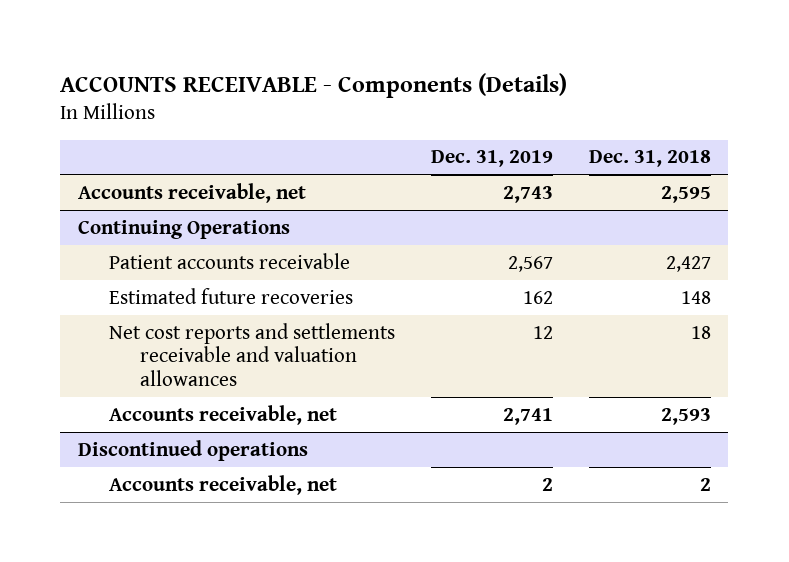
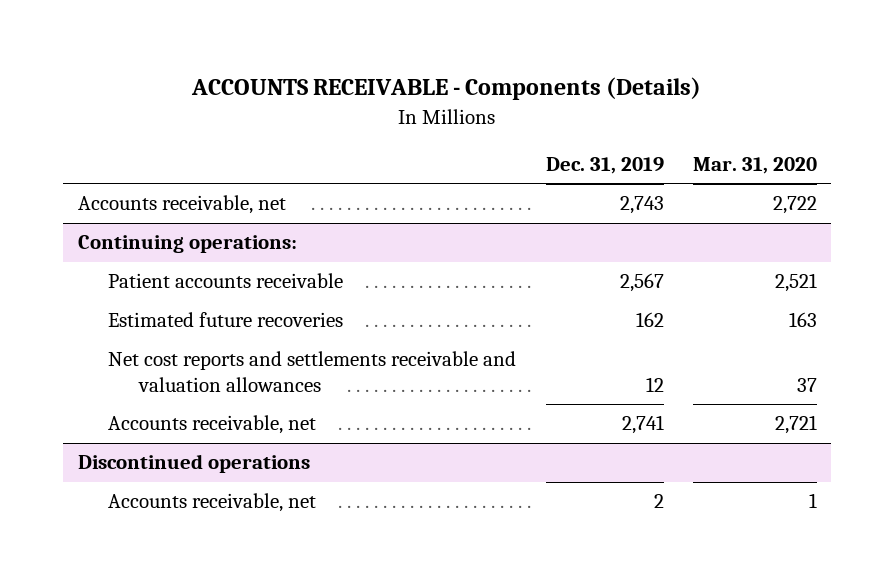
[588,150,711,168] Dec. 31, 2018 -> none
none -> [692,156,817,174] Mar. 31, 2020
[78,219,291,239] Continuing Operations -> [77,235,297,254] Continuing operations:

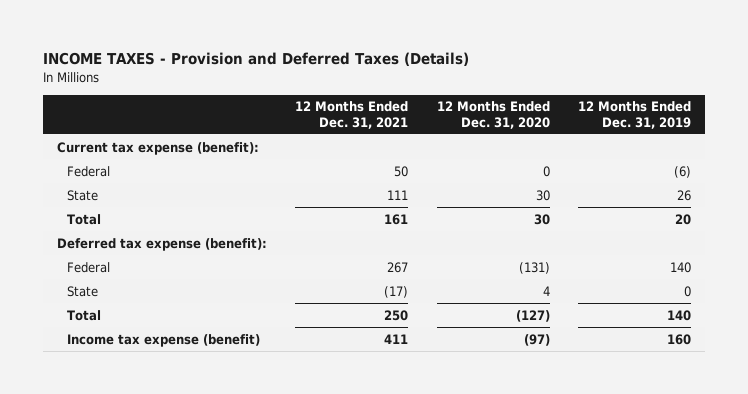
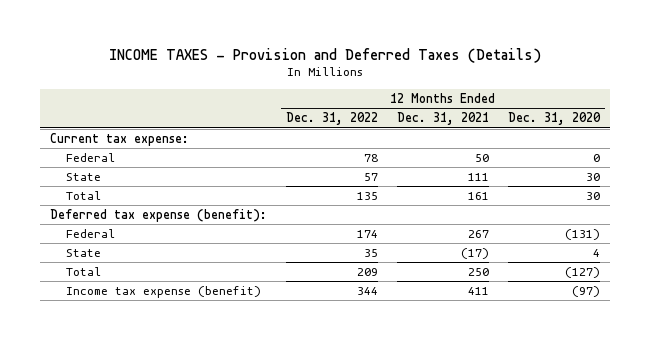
[577,101,691,129] 12 Months Ended Dec. 31, 2019 -> none
none -> [285,112,378,126] Dec. 31, 2022
[57,141,260,155] Current tax expense (benefit): -> [49,132,189,146] Current tax expense:

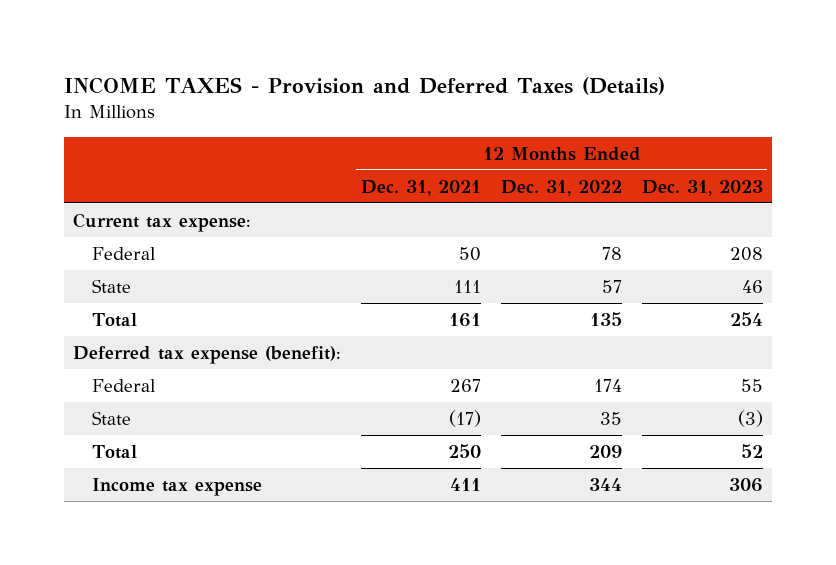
[508,112,602,126] Dec. 31, 2020 -> none
none -> [641,179,763,196] Dec. 31, 2023
[65,285,261,298] Income tax expense (benefit) -> [92,477,263,496] Income tax expense

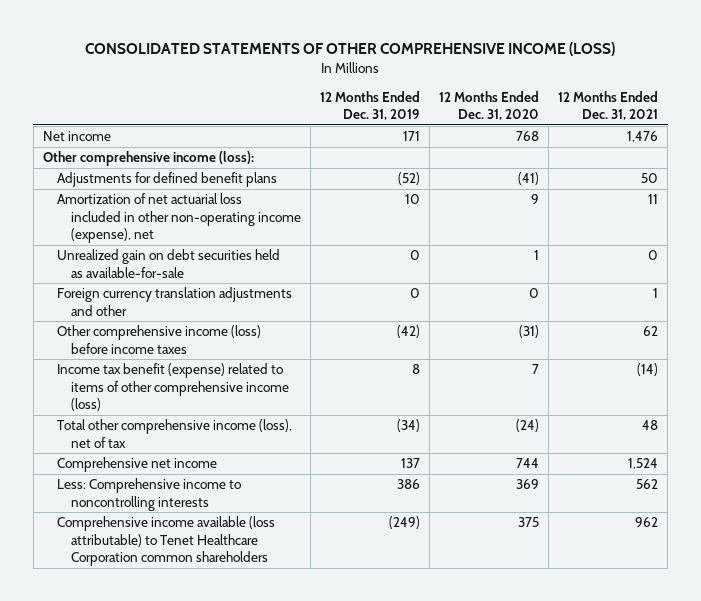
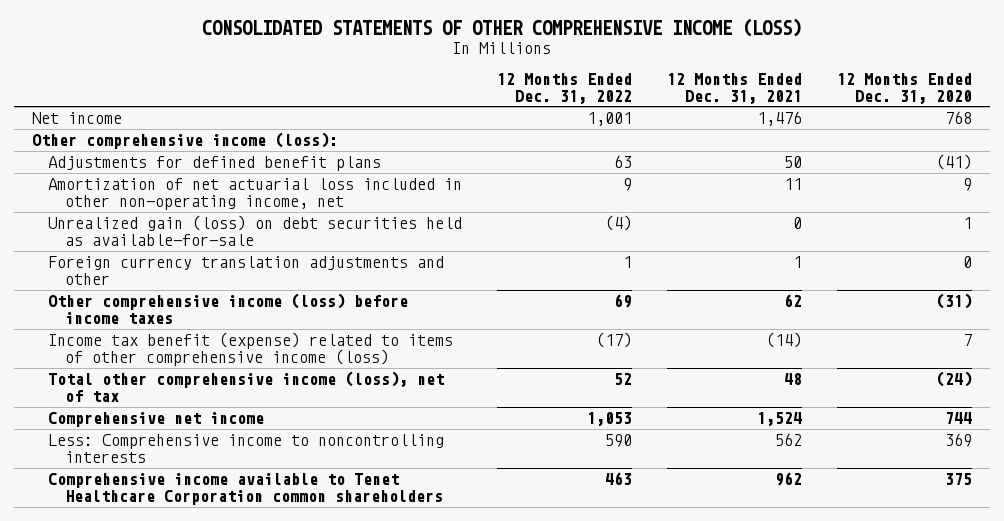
[320,90,421,120] 12 Months Ended Dec. 31, 2019 -> none
none -> [497,72,633,104] 12 Months Ended Dec. 31, 2022
[56,193,302,243] Amortization of net actuarial loss included in other non-operating income (expense), net -> [48,178,463,211] Amortization of net actuarial loss included in other non-operating income, net
[56,249,280,278] Unrealized gain on debt securities held as available-for-sale -> [48,215,463,247] Unrealized gain (loss) on debt securities held as available-for-sale
[56,516,275,566] Comprehensive income available (loss attributable) to Tenet Healthcare Corporation common shareholders -> [48,473,444,506] Comprehensive income available to Tenet Healthcare Corporation common shareholders

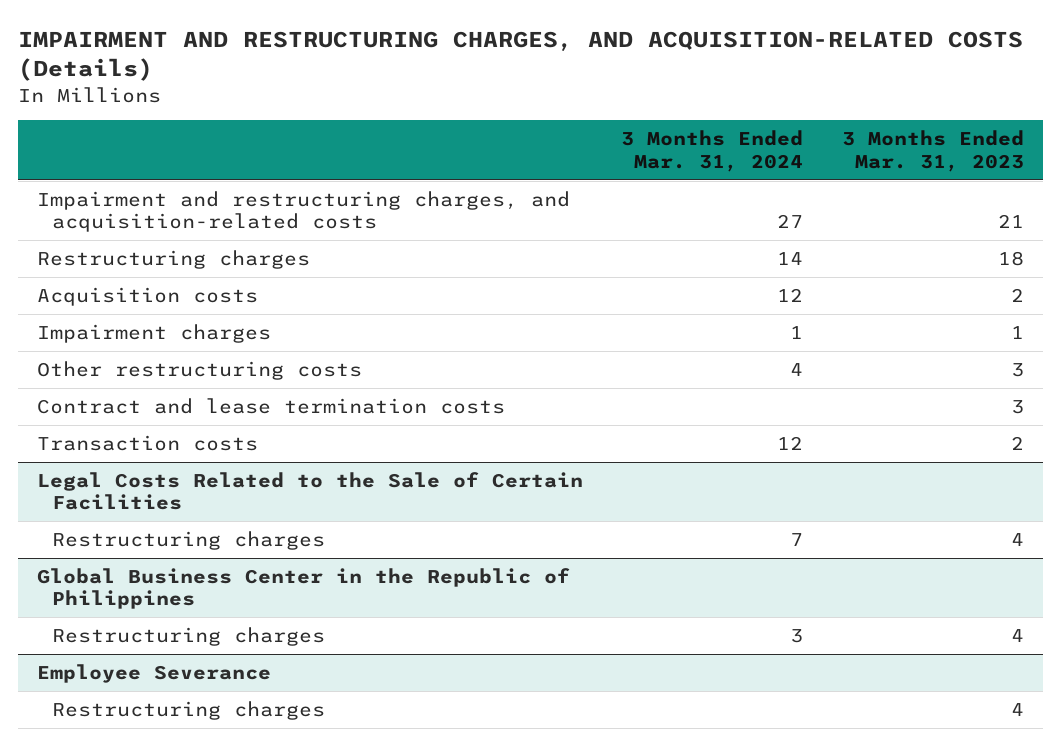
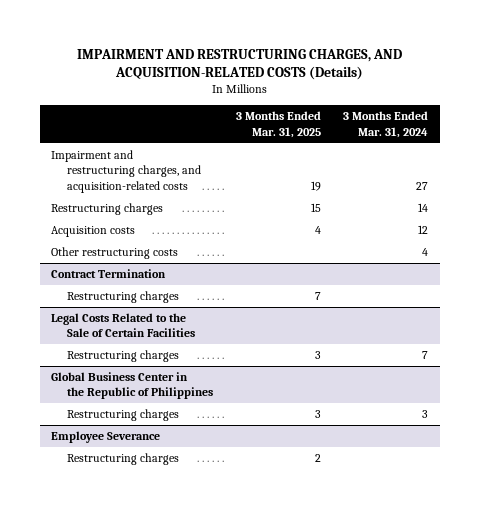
[841,130,1024,172] 3 Months Ended Mar. 31, 2023 -> none
none -> [235,111,321,138] 3 Months Ended Mar. 31, 2025
[37,323,272,343] Impairment charges -> none
[37,397,506,414] Contract and lease termination costs -> none
[37,434,259,451] Transaction costs -> none
none -> [51,268,167,278] Contract Termination
none -> [66,290,179,303] Restructuring charges

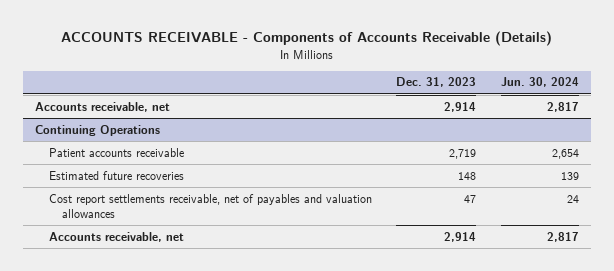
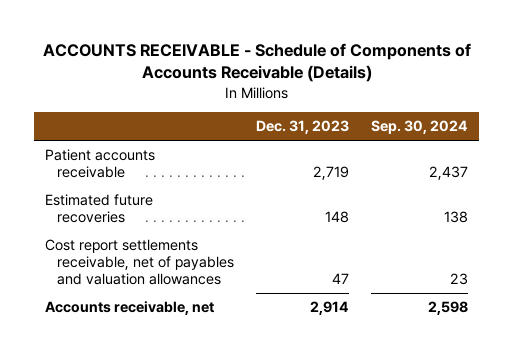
[60,31,552,47] ACCOUNTS RECEIVABLE - Components of Accounts Receivable (Details) -> [42,43,471,83] ACCOUNTS RECEIVABLE - Schedule of Components of Accounts Receivable (Details)
[500,77,579,88] Jun. 30, 2024 -> none
none -> [371,120,469,135] Sep. 30, 2024
[35,101,171,112] Accounts receivable, net -> none
[35,124,161,136] Continuing Operations -> none

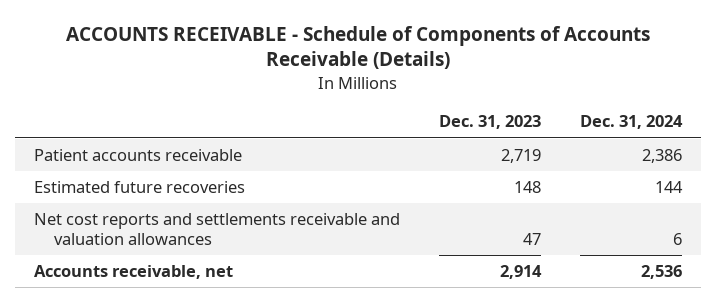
[371,120,469,135] Sep. 30, 2024 -> none
none -> [579,115,683,130] Dec. 31, 2024
[45,239,234,286] Cost report settlements receivable, net of payables and valuation allowances -> [34,213,401,246] Net cost reports and settlements receivable and valuation allowances

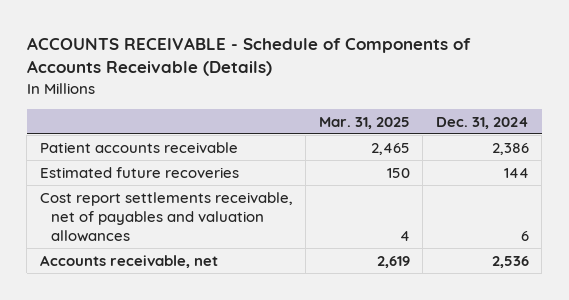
[439,115,542,130] Dec. 31, 2023 -> none
none -> [318,116,410,129] Mar. 31, 2025
[34,213,401,246] Net cost reports and settlements receivable and valuation allowances -> [39,192,293,242] Cost report settlements receivable, net of payables and valuation allowances

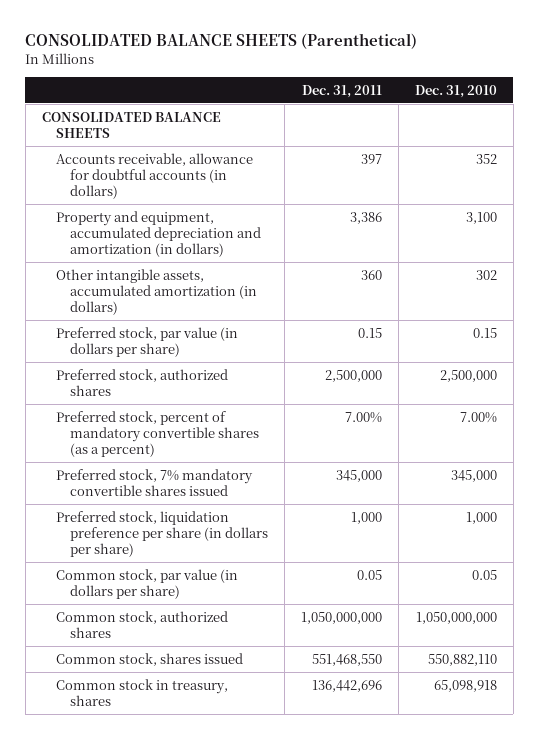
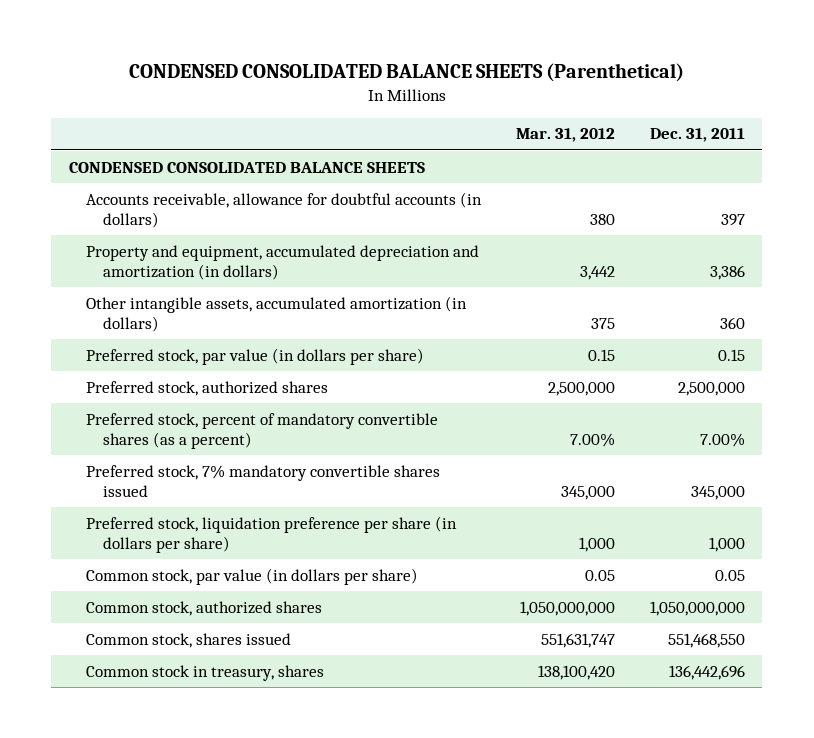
[25,32,418,49] CONSOLIDATED BALANCE SHEETS (Parenthetical) -> [128,62,684,82] CONDENSED CONSOLIDATED BALANCE SHEETS (Parenthetical)
[414,84,497,98] Dec. 31, 2010 -> none
none -> [515,128,615,143] Mar. 31, 2012
[41,111,221,138] CONSOLIDATED BALANCE SHEETS -> [68,161,425,173] CONDENSED CONSOLIDATED BALANCE SHEETS

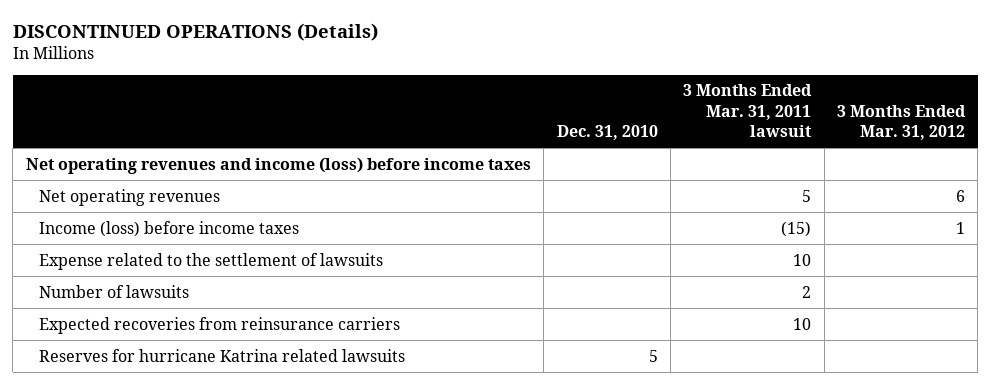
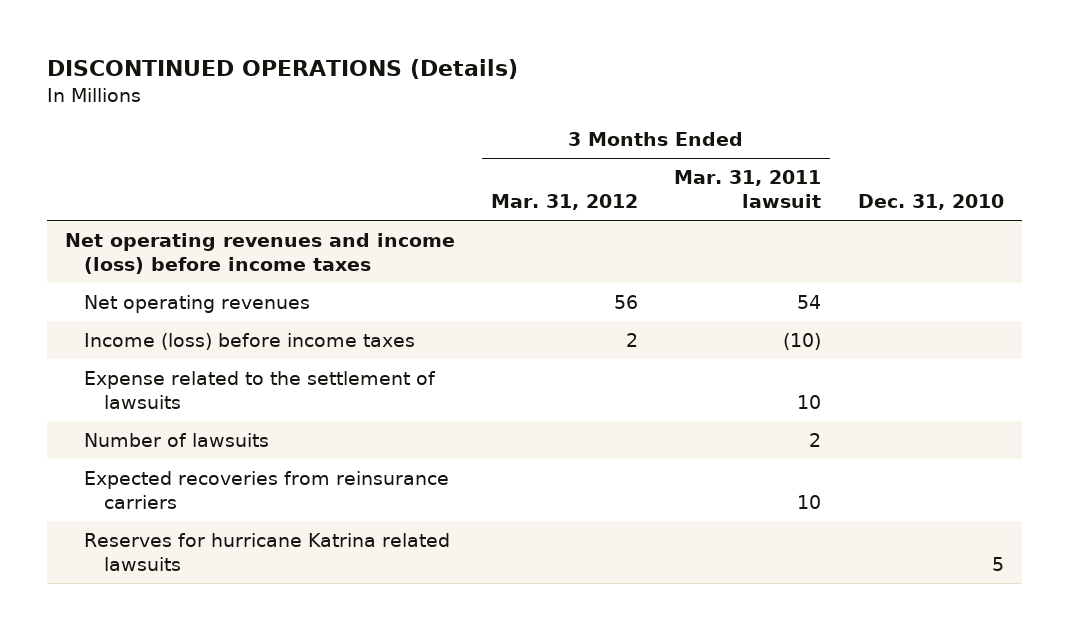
[802,189,812,202] 5 -> [797,294,822,309] 54
[955,189,965,202] 6 -> [613,294,638,309] 56
[781,220,812,237] (15) -> [783,332,822,350] (10)
[955,221,965,234] 1 -> [625,332,638,347] 2

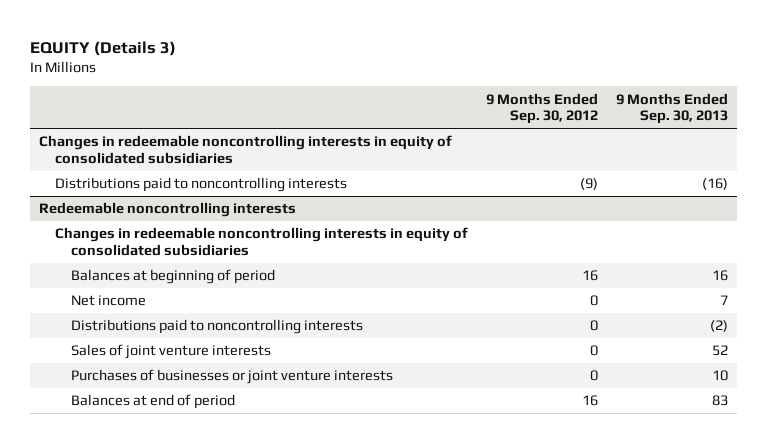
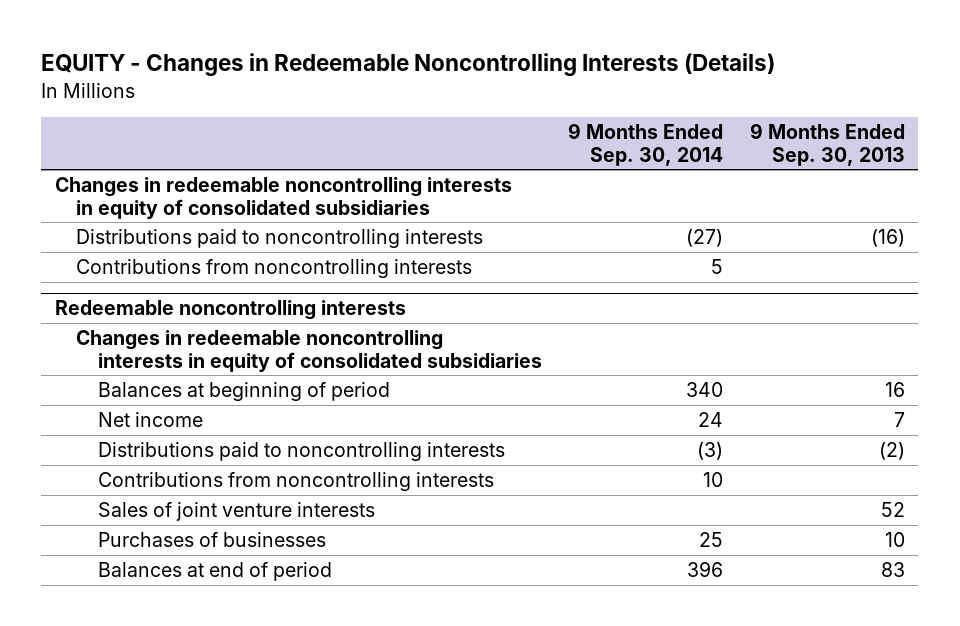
[30,40,177,56] EQUITY (Details 3) -> [41,53,776,77] EQUITY - Changes in Redeemable Noncontrolling Interests (Details)
[486,92,599,125] 9 Months Ended Sep. 30, 2012 -> none
none -> [568,122,724,166] 9 Months Ended Sep. 30, 2014
none -> [76,258,473,278] Contributions from noncontrolling interests
none -> [97,471,494,491] Contributions from noncontrolling interests
[71,369,394,385] Purchases of businesses or joint venture interests -> [97,531,326,547] Purchases of businesses

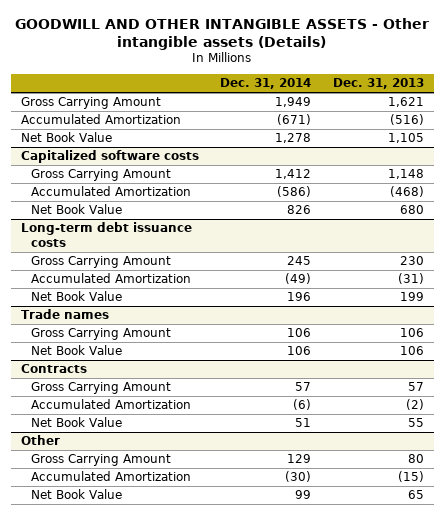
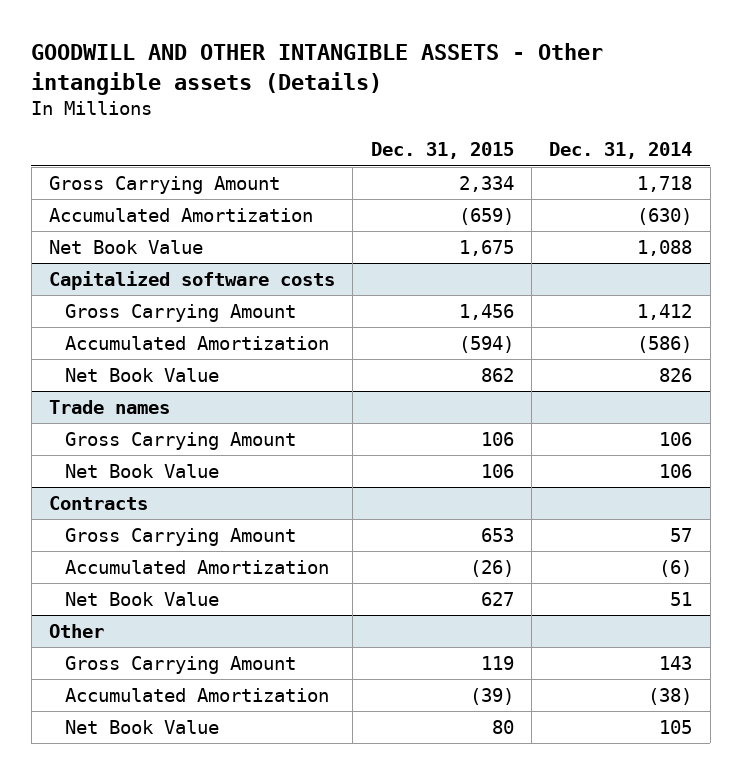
[332,78,424,90] Dec. 31, 2013 -> none
none -> [370,142,514,160] Dec. 31, 2015
[275,97,312,108] 1,949 -> [637,175,693,192] 1,718
[277,114,312,126] (671) -> [637,207,693,225] (630)
[275,133,312,144] 1,278 -> [637,239,693,256] 1,088
[21,222,193,248] Long-term debt issuance costs -> none
[31,256,172,269] Gross Carrying Amount -> none
[31,273,192,284] Accumulated Amortization -> none
[31,291,123,302] Net Book Value -> none
[287,454,312,464] 129 -> [659,655,693,670] 143
[285,471,312,483] (30) -> [648,687,693,705] (38)
[295,490,312,500] 99 -> [659,719,693,734] 105

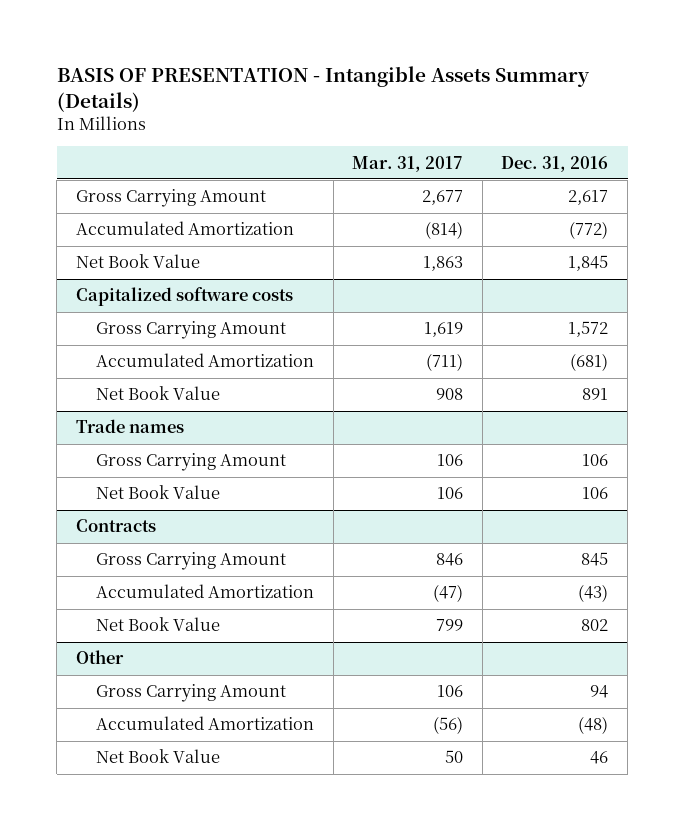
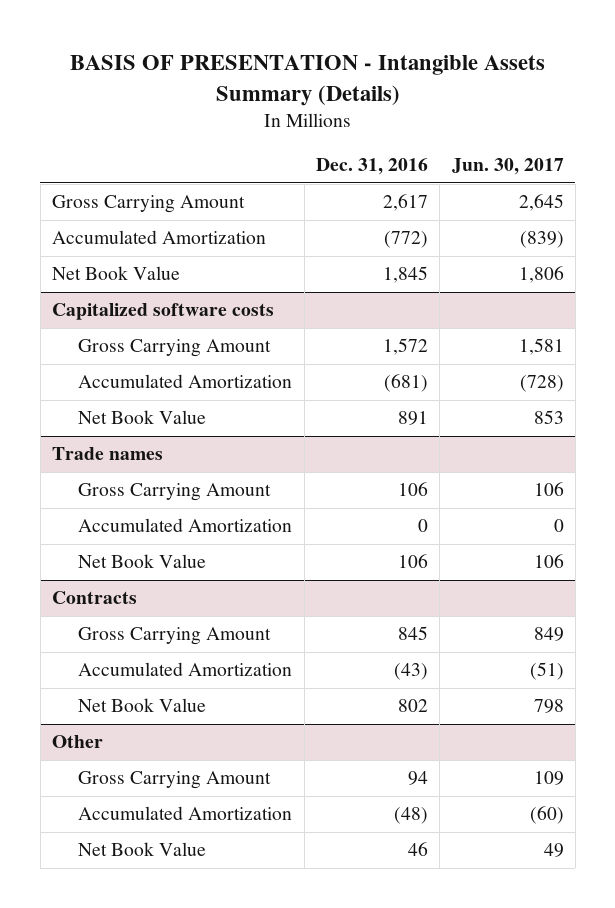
[352,155,464,172] Mar. 31, 2017 -> none
none -> [451,157,564,175] Jun. 30, 2017
none -> [78,518,293,533] Accumulated Amortization

